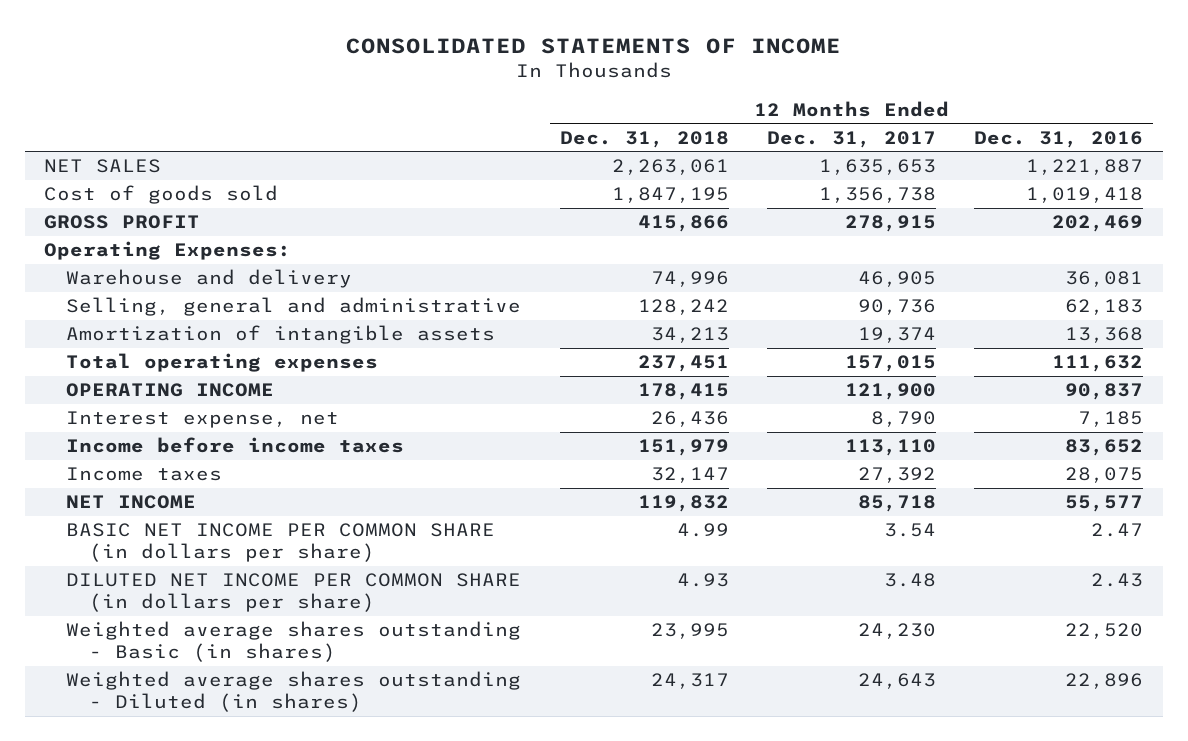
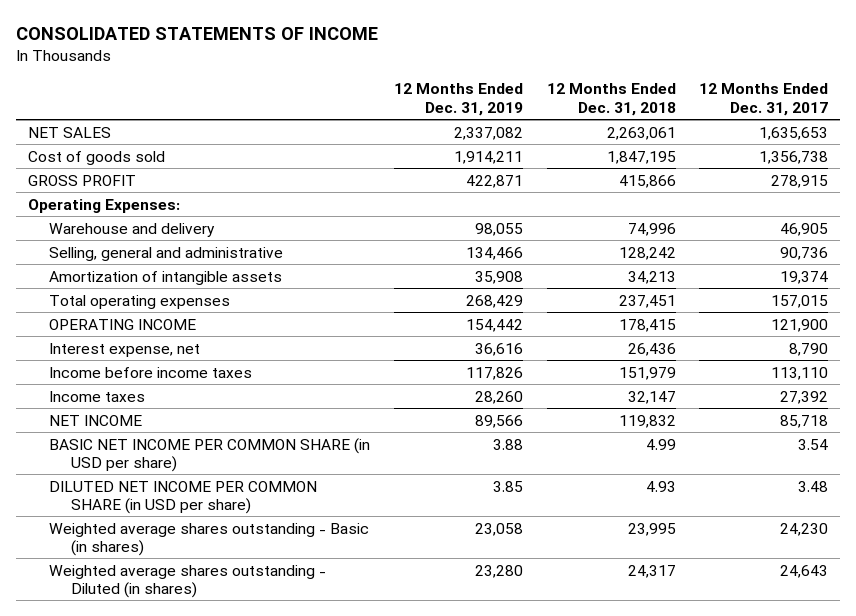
[974,130,1144,148] Dec. 31, 2016 -> none
none -> [393,83,523,116] 12 Months Ended Dec. 31, 2019
[66,523,496,563] BASIC NET INCOME PER COMMON SHARE (in dollars per share) -> [49,437,371,472] BASIC NET INCOME PER COMMON SHARE (in USD per share)
[66,573,522,613] DILUTED NET INCOME PER COMMON SHARE (in dollars per share) -> [49,480,318,514] DILUTED NET INCOME PER COMMON SHARE (in USD per share)

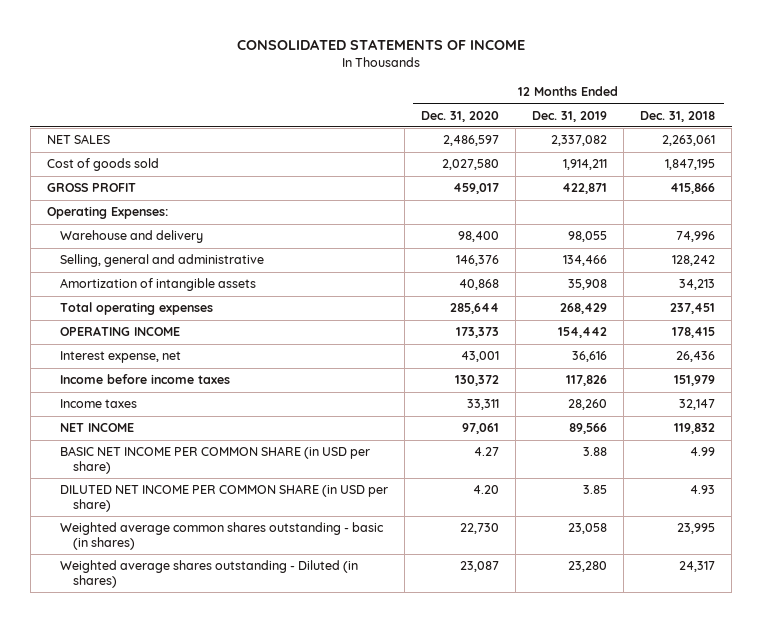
[699,83,829,116] 12 Months Ended Dec. 31, 2017 -> none
none -> [421,110,500,122] Dec. 31, 2020
[49,522,370,556] Weighted average shares outstanding - Basic (in shares) -> [59,522,384,550] Weighted average common shares outstanding - basic (in shares)

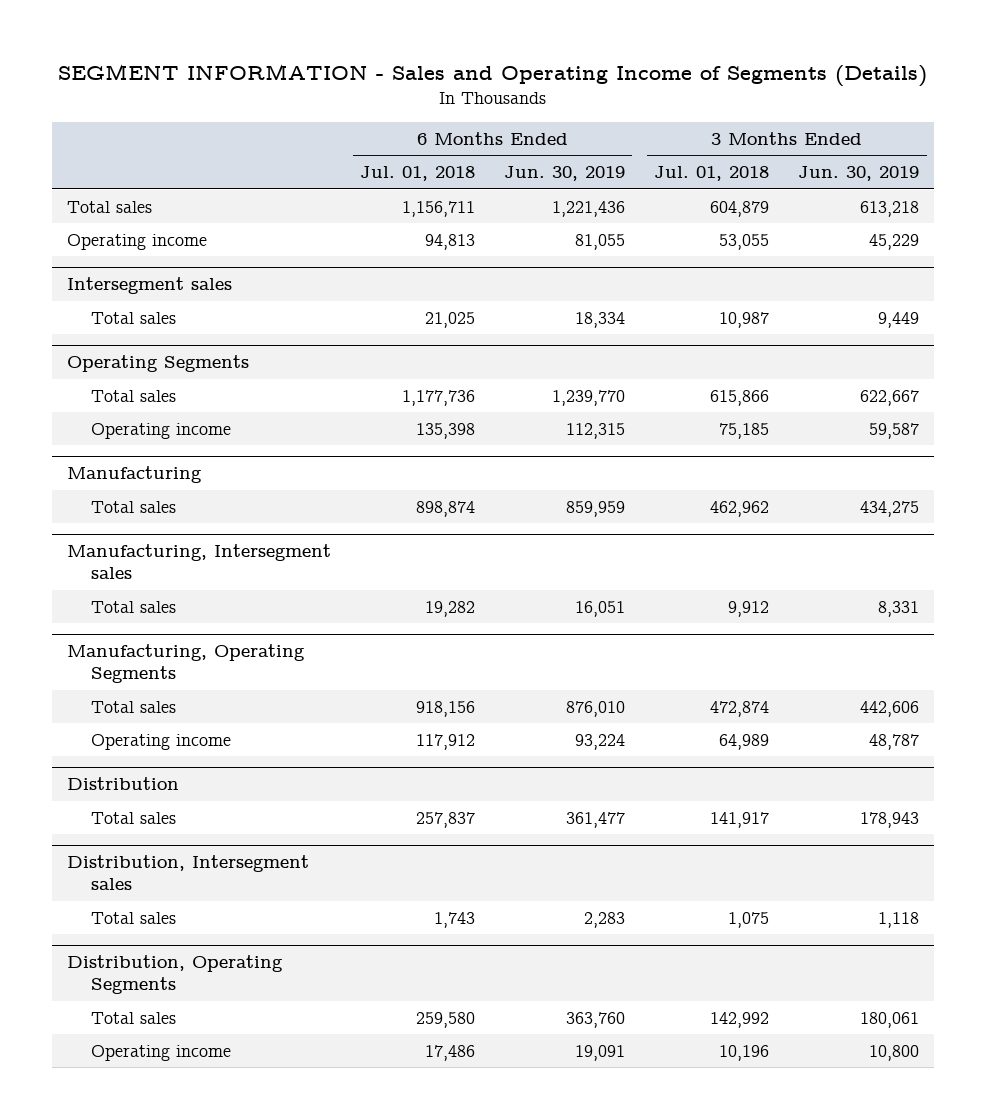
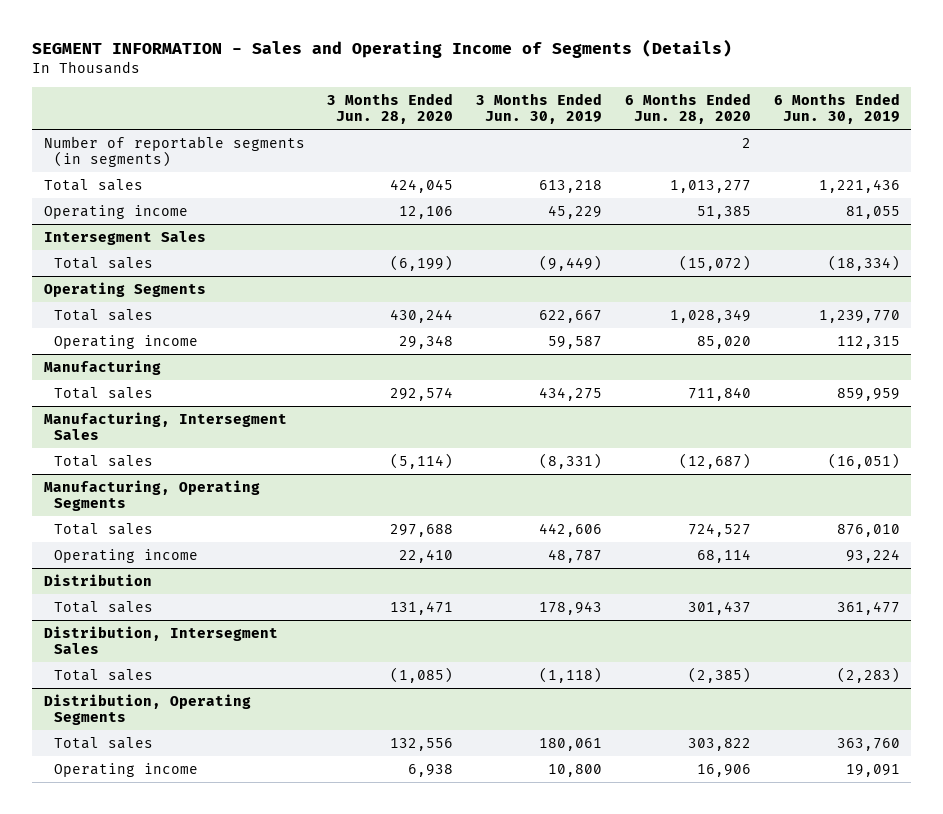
[359,166,475,182] Jul. 01, 2018 -> none
[654,166,770,182] Jul. 01, 2018 -> none
none -> [327,92,454,125] 3 Months Ended Jun. 28, 2020
none -> [624,92,751,125] 6 Months Ended Jun. 28, 2020
none -> [43,135,305,168] Number of reportable segments (in segments)
[66,276,232,294] Intersegment sales -> [43,230,206,245] Intersegment Sales
[575,311,626,328] 18,334 -> [827,254,900,271] (18,334)
[878,311,920,328] 9,449 -> [539,254,603,271] (9,449)
[66,543,331,580] Manufacturing, Intersegment sales -> [43,411,287,441] Manufacturing, Intersegment Sales
[575,600,626,617] 16,051 -> [827,452,900,469] (16,051)
[878,600,920,617] 8,331 -> [539,452,603,469] (8,331)
[66,854,309,891] Distribution, Intersegment sales -> [43,625,278,655] Distribution, Intersegment Sales
[584,911,626,928] 2,283 -> [836,666,900,683] (2,283)
[878,911,920,928] 1,118 -> [539,666,603,683] (1,118)

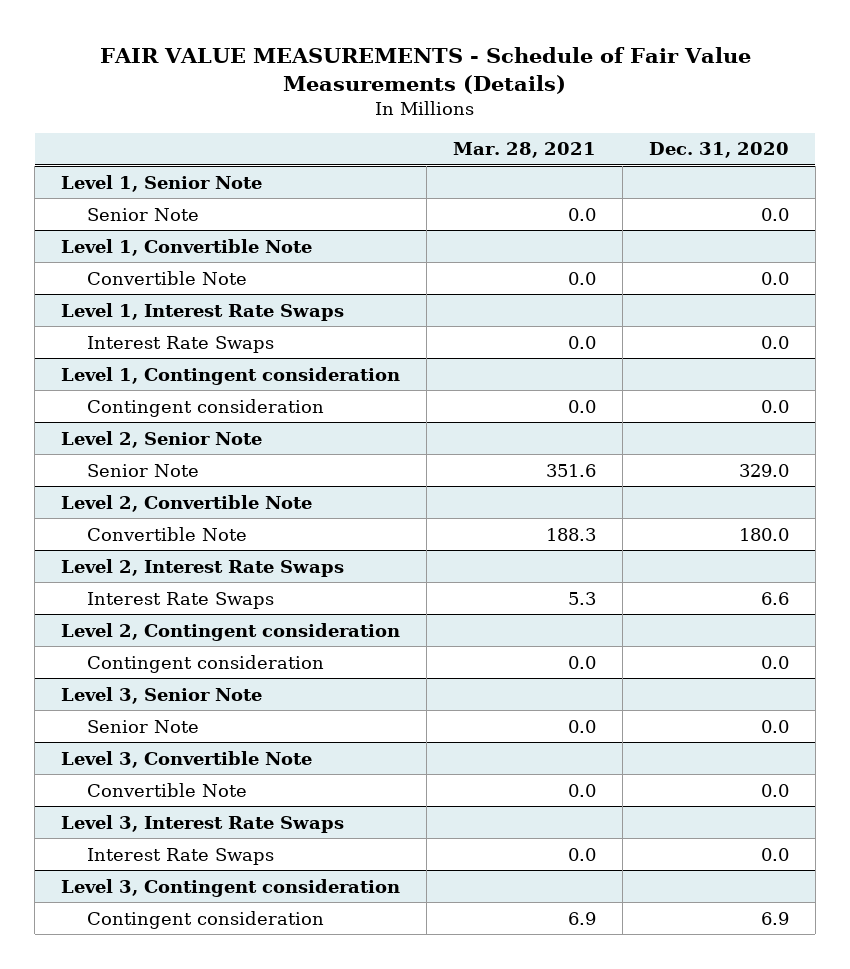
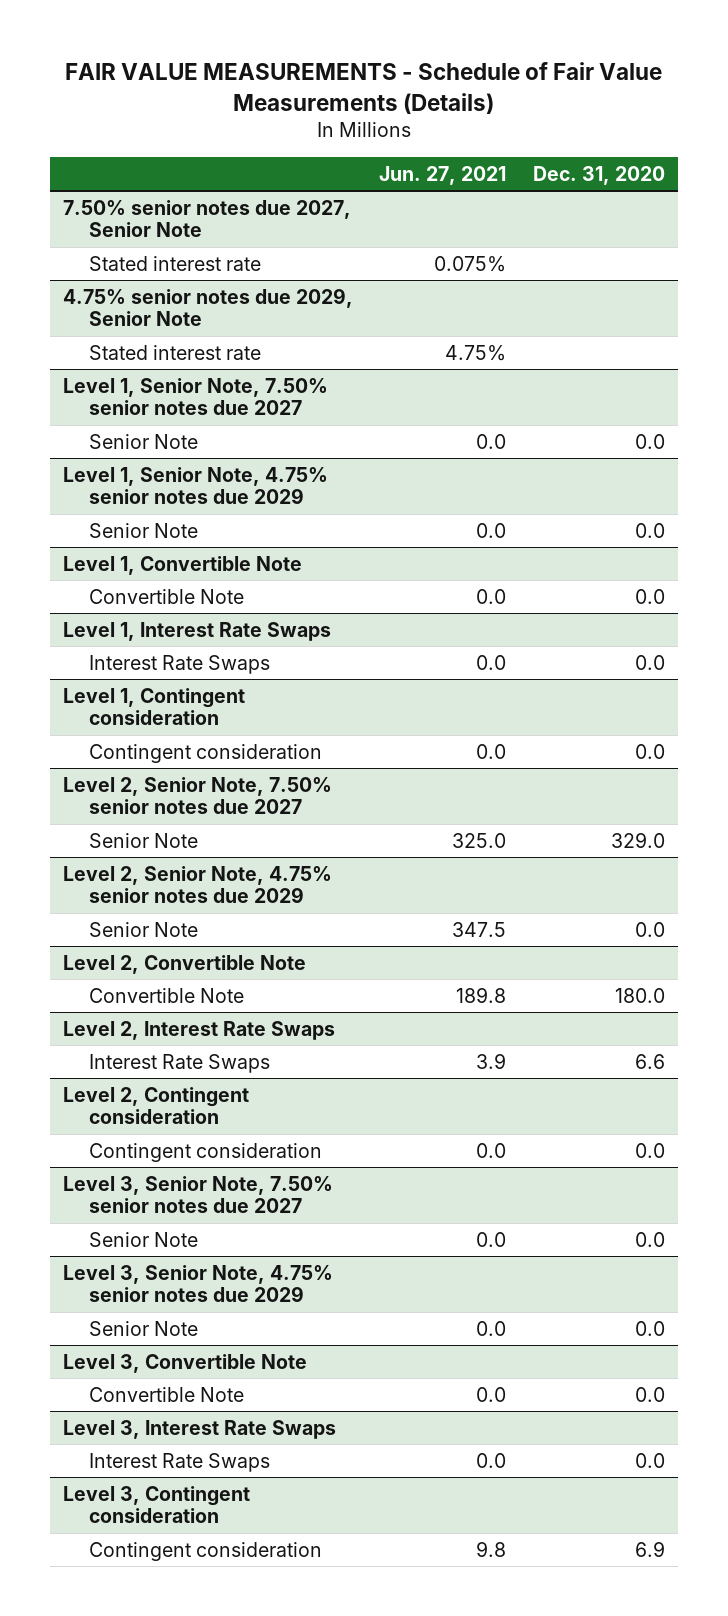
[453,142,597,159] Mar. 28, 2021 -> none
none -> [379,165,507,185] Jun. 27, 2021
[61,174,263,192] Level 1, Senior Note -> none
none -> [62,199,351,238] 7.50% senior notes due 2027, Senior Note
none -> [88,255,261,271] Stated interest rate
none -> [62,287,353,327] 4.75% senior notes due 2029, Senior Note
none -> [88,344,261,360] Stated interest rate
none -> [62,377,328,416] Level 1, Senior Note, 7.50% senior notes due 2027
none -> [62,466,328,505] Level 1, Senior Note, 4.75% senior notes due 2029
none -> [88,522,198,538] Senior Note
[61,430,263,448] Level 2, Senior Note -> none
none -> [62,776,332,815] Level 2, Senior Note, 7.50% senior notes due 2027
none -> [62,865,332,904] Level 2, Senior Note, 4.75% senior notes due 2029
none -> [88,921,198,937] Senior Note
[61,686,263,704] Level 3, Senior Note -> none
none -> [62,1175,333,1214] Level 3, Senior Note, 7.50% senior notes due 2027
none -> [62,1264,333,1303] Level 3, Senior Note, 4.75% senior notes due 2029
none -> [88,1320,198,1336] Senior Note

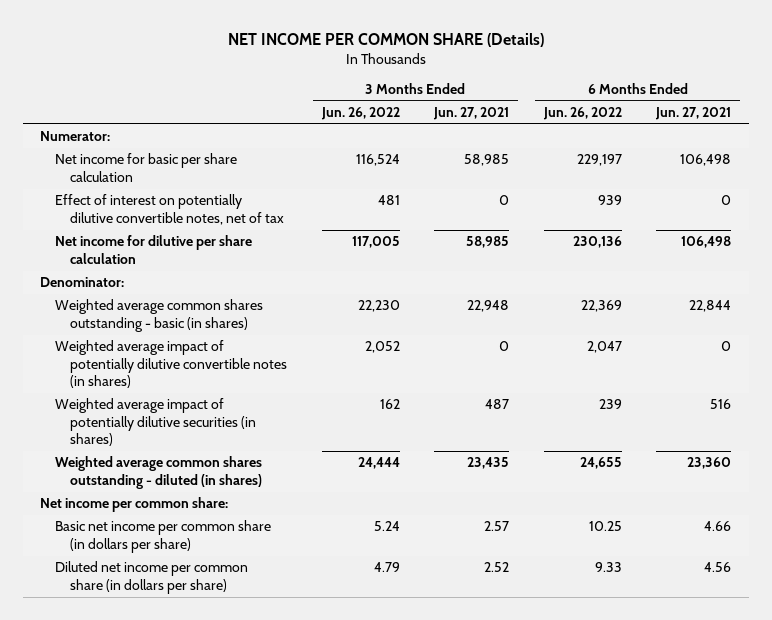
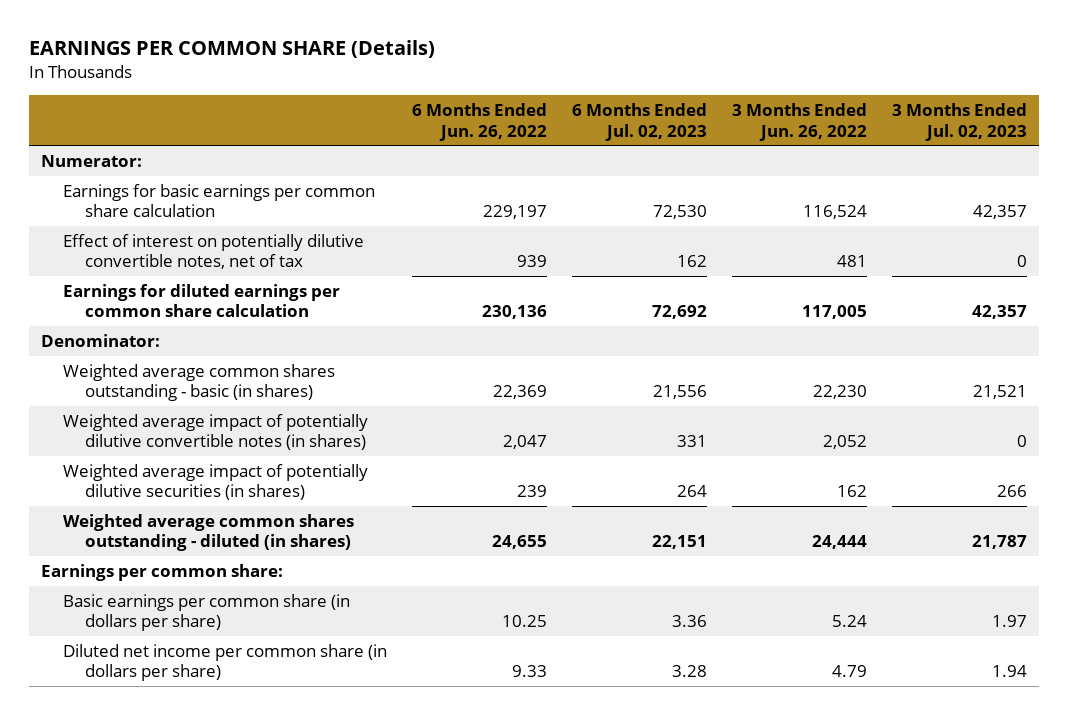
[227,32,544,47] NET INCOME PER COMMON SHARE (Details) -> [28,40,435,59] EARNINGS PER COMMON SHARE (Details)
[433,107,510,121] Jun. 27, 2021 -> none
[655,107,732,121] Jun. 27, 2021 -> none
none -> [571,103,707,141] 6 Months Ended Jul. 02, 2023
none -> [891,103,1027,141] 3 Months Ended Jul. 02, 2023
[55,153,238,182] Net income for basic per share calculation -> [63,183,376,218] Earnings for basic earnings per common share calculation
[55,235,253,264] Net income for dilutive per share calculation -> [63,283,341,318] Earnings for diluted earnings per common share calculation
[40,497,229,513] Net income per common share: -> [41,563,284,581] Earnings per common share:
[55,520,272,553] Basic net income per common share (in dollars per share) -> [63,593,351,632] Basic earnings per common share (in dollars per share)

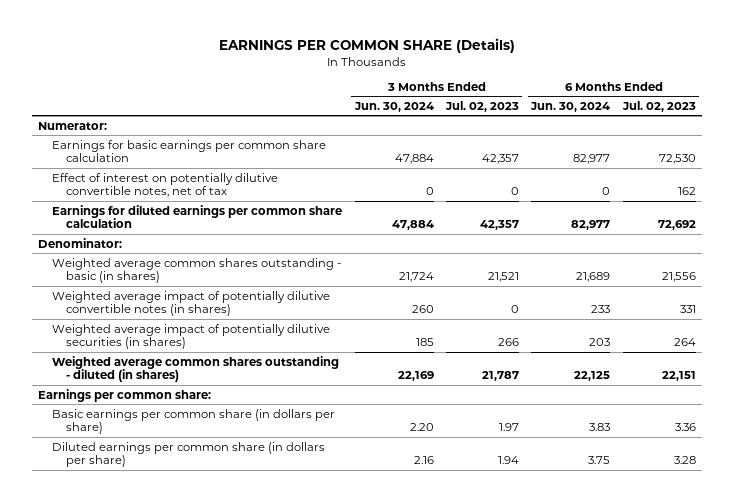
[411,103,547,141] 6 Months Ended Jun. 26, 2022 -> none
[731,103,867,141] 3 Months Ended Jun. 26, 2022 -> none
none -> [353,101,434,112] Jun. 30, 2024
none -> [530,101,611,112] Jun. 30, 2024
[63,643,388,682] Diluted net income per common share (in dollars per share) -> [52,441,326,468] Diluted earnings per common share (in dollars per share)

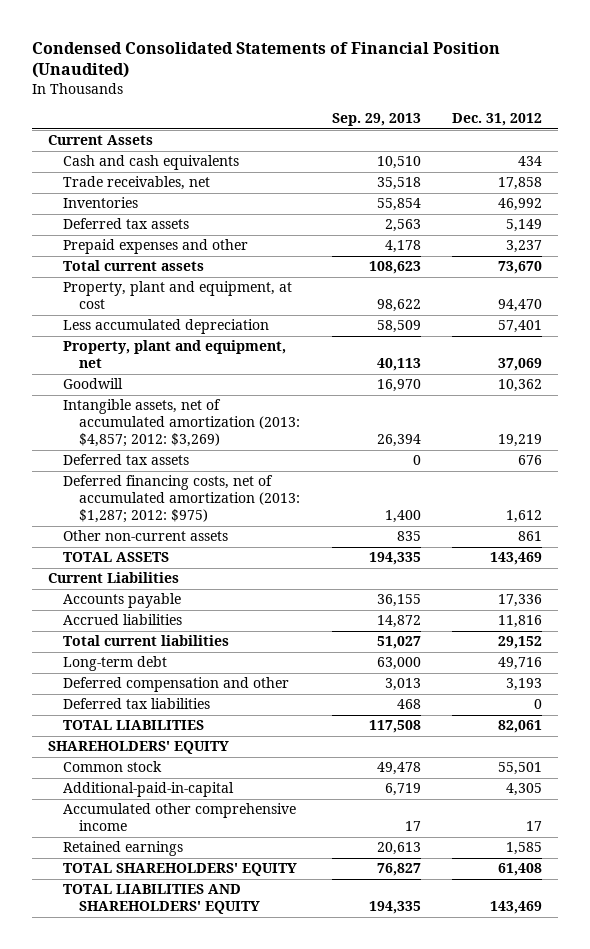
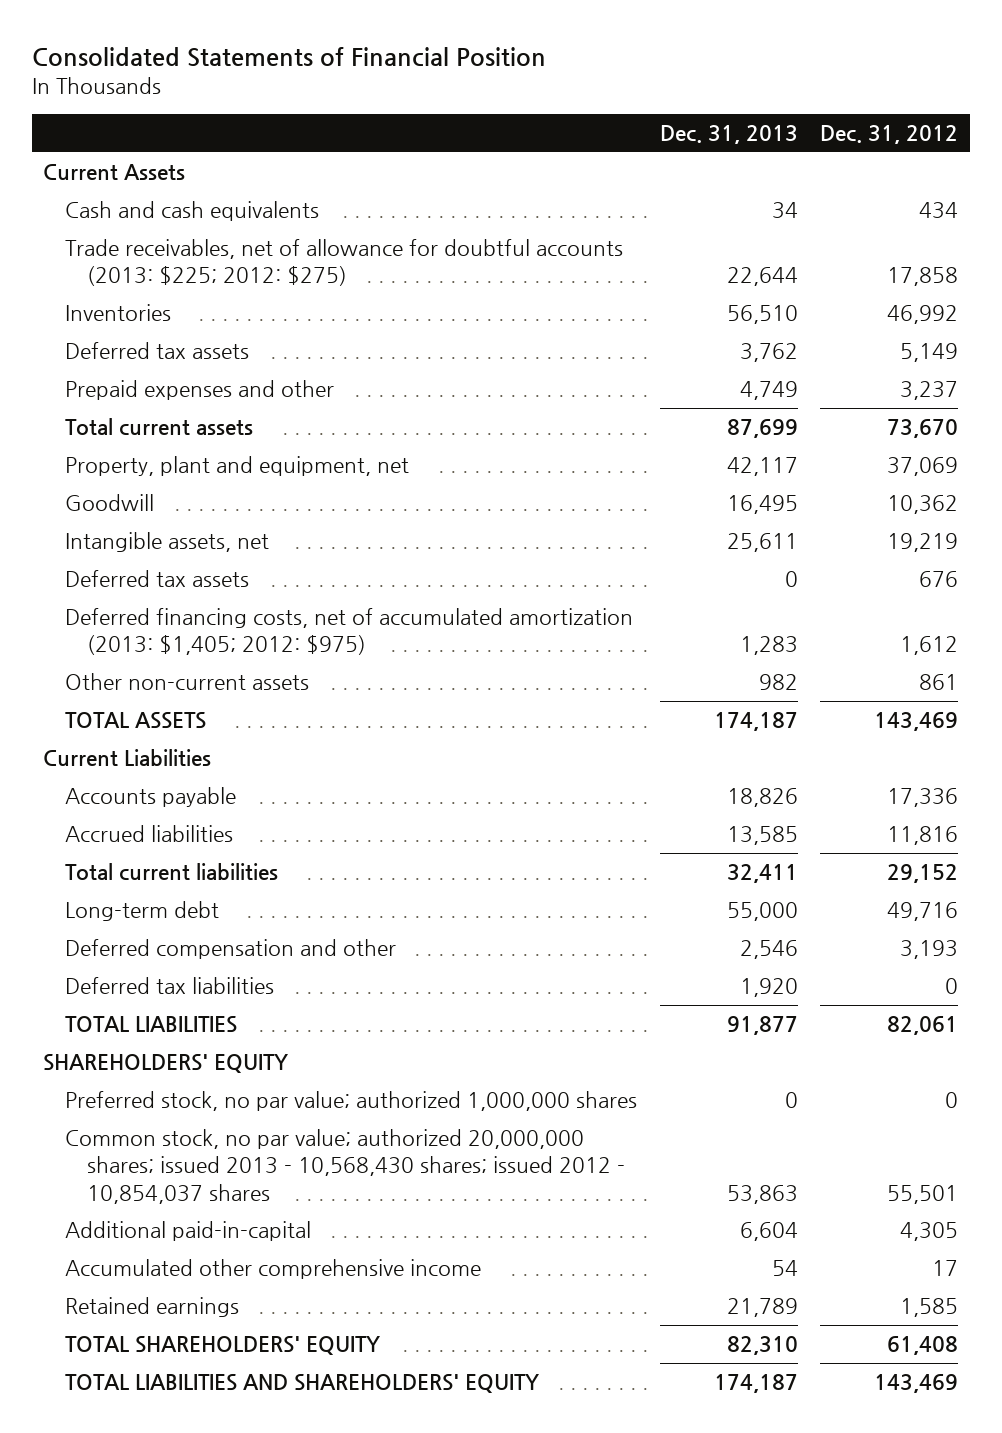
[31,41,500,79] Condensed Consolidated Statements of Financial Position (Unaudited) -> [32,46,547,67] Consolidated Statements of Financial Position
[331,113,421,127] Sep. 29, 2013 -> none
none -> [659,125,798,145] Dec. 31, 2013
[63,176,211,191] Trade receivables, net -> [65,239,624,287] Trade receivables, net of allowance for doubtful accounts (2013: $225; 2012: $275)
[63,281,293,310] Property, plant and equipment, at cost -> none
[63,319,270,335] Less accumulated depreciation -> none
[63,399,301,448] Intangible assets, net of accumulated amortization (2013: $4,857; 2012: $3,269) -> [65,532,270,553] Intangible assets, net
[63,475,301,524] Deferred financing costs, net of accumulated amortization (2013: $1,287; 2012: $975) -> [65,608,634,656] Deferred financing costs, net of accumulated amortization (2013: $1,405; 2012: $975)
none -> [65,1091,638,1112] Preferred stock, no par value; authorized 1,000,000 shares
[63,761,163,773] Common stock -> [65,1129,625,1204] Common stock, no par value; authorized 20,000,000 shares; issued 2013 - 10,568,430 shares; issued 2012 - 10,854,037 shares
[63,782,235,798] Additional-paid-in-capital -> [65,1221,312,1242] Additional paid-in-capital

